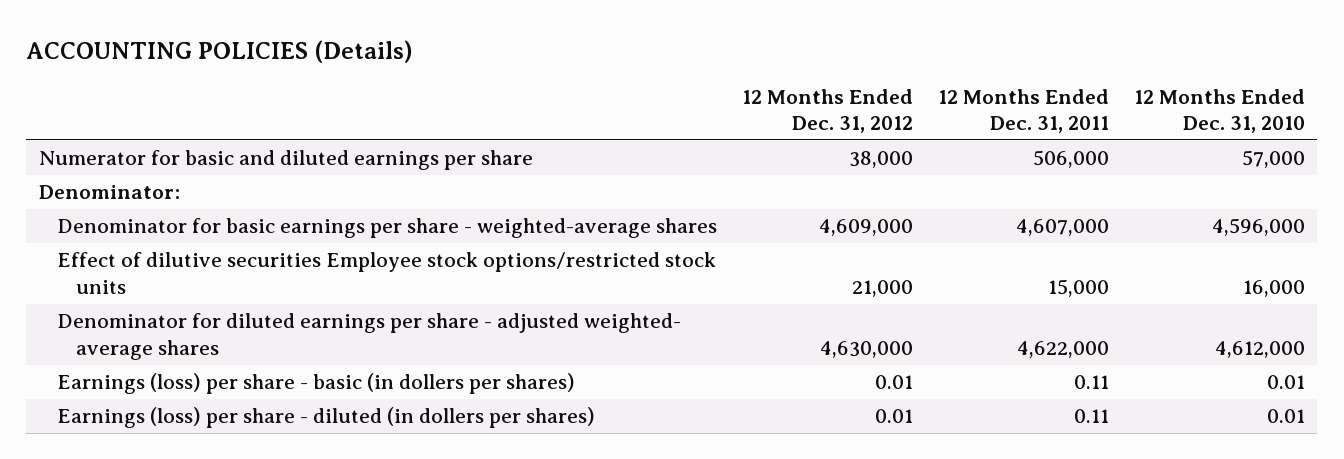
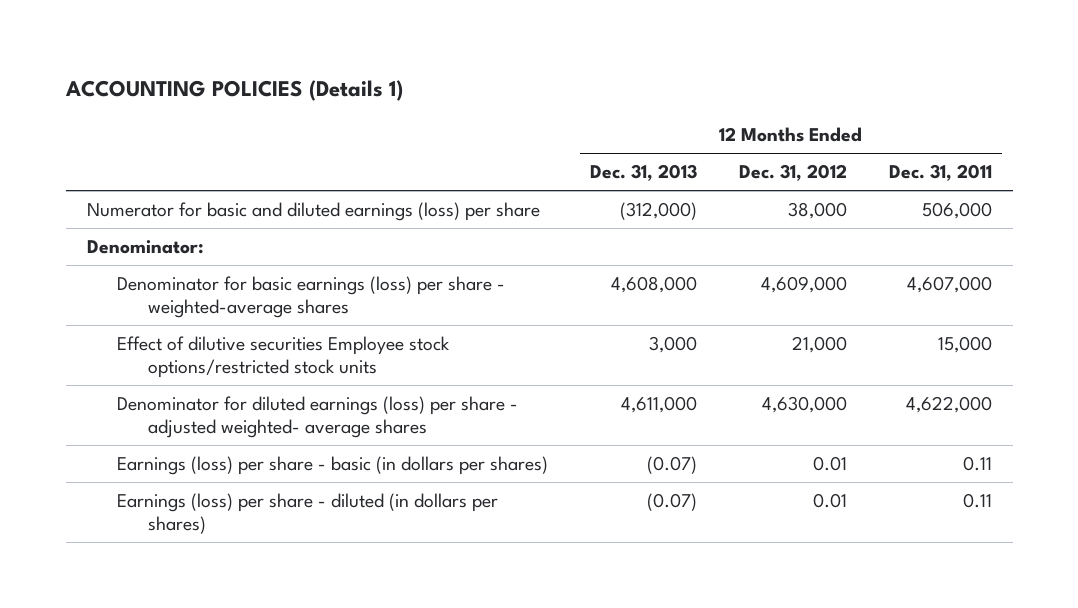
[26,39,414,63] ACCOUNTING POLICIES (Details) -> [64,80,403,102] ACCOUNTING POLICIES (Details 1)
[1133,88,1305,133] 12 Months Ended Dec. 31, 2010 -> none
none -> [590,164,698,182] Dec. 31, 2013
[38,150,533,171] Numerator for basic and diluted earnings per share -> [86,202,540,222] Numerator for basic and diluted earnings (loss) per share
[57,218,718,239] Denominator for basic earnings per share - weighted-average shares -> [117,276,506,319] Denominator for basic earnings (loss) per share - weighted-average shares
[57,313,682,360] Denominator for diluted earnings per share - adjusted weighted- average shares -> [117,396,519,439] Denominator for diluted earnings (loss) per share - adjusted weighted- average shares
[57,373,576,395] Earnings (loss) per share - basic (in dollers per shares) -> [117,456,549,476] Earnings (loss) per share - basic (in dollars per shares)
[57,407,596,429] Earnings (loss) per share - diluted (in dollers per shares) -> [117,493,499,535] Earnings (loss) per share - diluted (in dollars per shares)

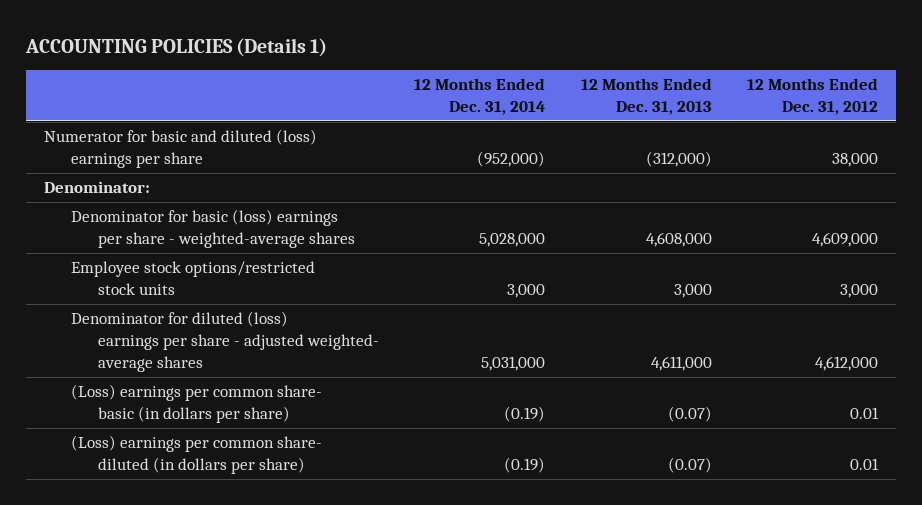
[888,164,992,182] Dec. 31, 2011 -> none
none -> [414,78,546,115] 12 Months Ended Dec. 31, 2014
[86,202,540,222] Numerator for basic and diluted earnings (loss) per share -> [43,129,317,169] Numerator for basic and diluted (loss) earnings per share
[117,276,506,319] Denominator for basic earnings (loss) per share - weighted-average shares -> [70,209,356,249] Denominator for basic (loss) earnings per share - weighted-average shares
[117,336,451,379] Effect of dilutive securities Employee stock options/restricted stock units -> [70,261,315,296] Employee stock options/restricted stock units
[791,336,847,354] 21,000 -> [840,284,879,299] 3,000
[117,396,519,439] Denominator for diluted earnings (loss) per share - adjusted weighted- average shares -> [70,311,380,372] Denominator for diluted (loss) earnings per share - adjusted weighted- average shares
[761,396,847,414] 4,630,000 -> [815,355,879,371] 4,612,000
[117,456,549,476] Earnings (loss) per share - basic (in dollars per shares) -> [70,384,322,424] (Loss) earnings per common share- basic (in dollars per share)
[117,493,499,535] Earnings (loss) per share - diluted (in dollars per shares) -> [70,435,322,475] (Loss) earnings per common share- diluted (in dollars per share)

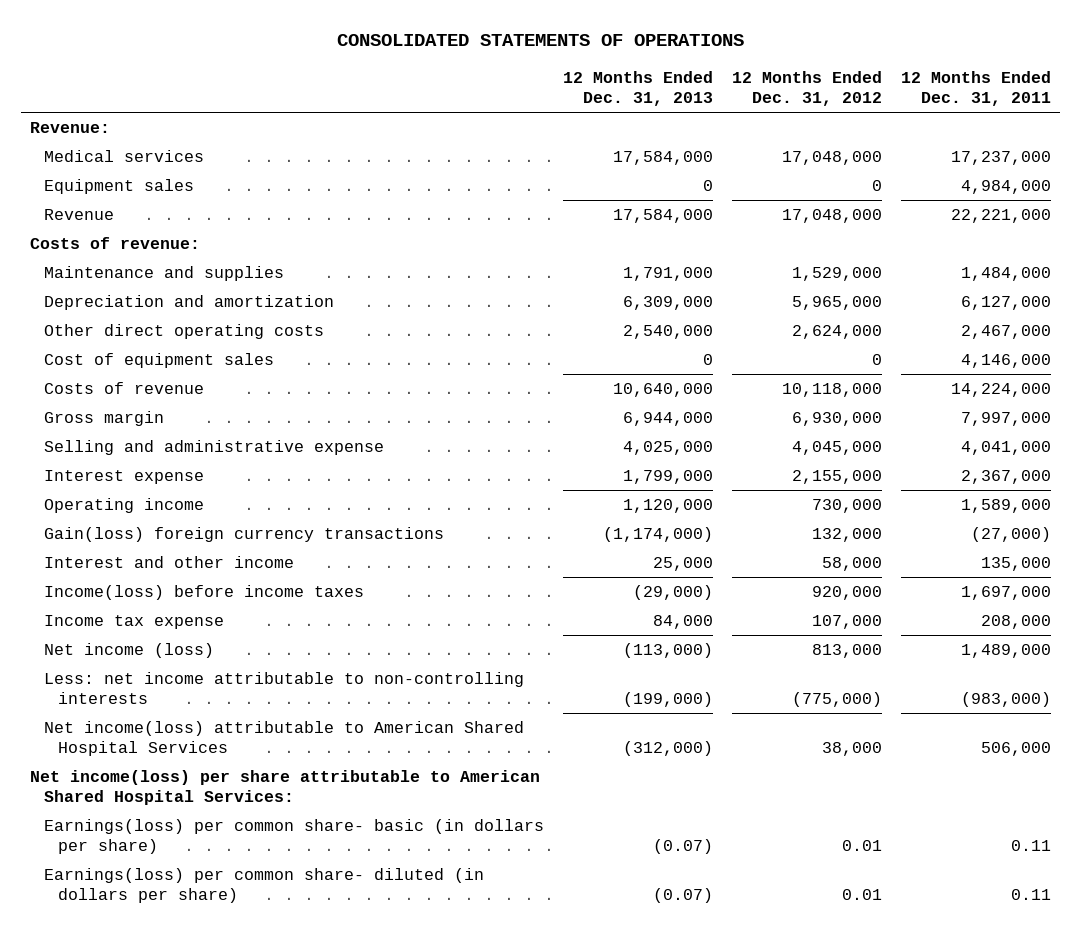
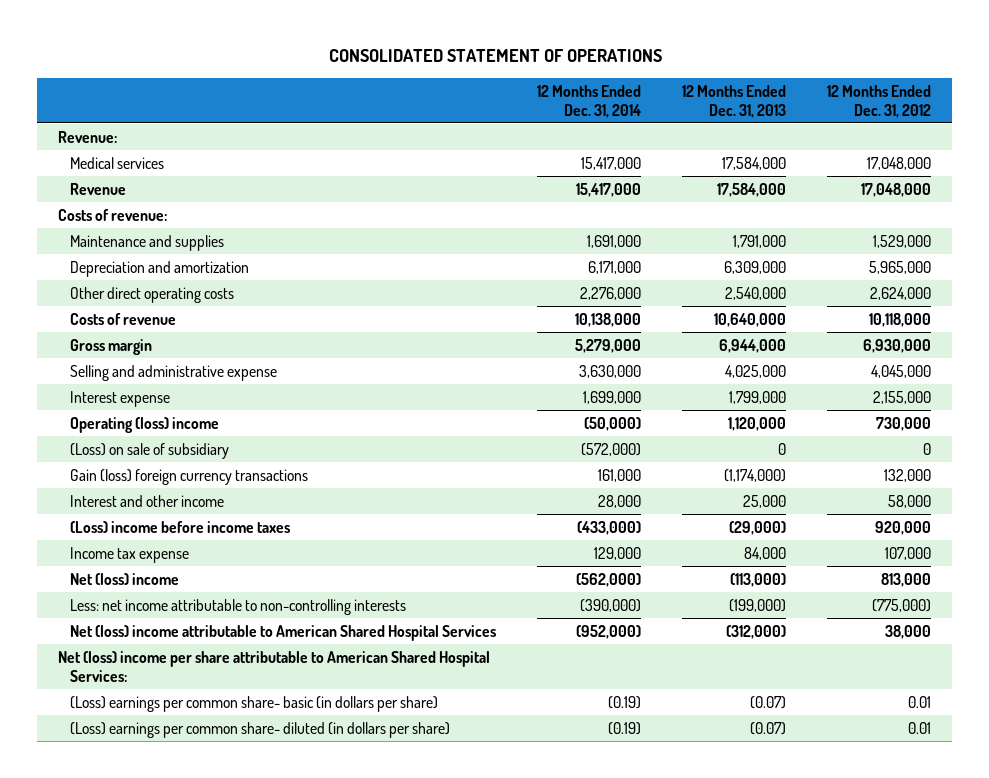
[336,34,744,47] CONSOLIDATED STATEMENTS OF OPERATIONS -> [328,48,662,62] CONSOLIDATED STATEMENT OF OPERATIONS
[900,70,1051,106] 12 Months Ended Dec. 31, 2011 -> none
none -> [536,84,641,118] 12 Months Ended Dec. 31, 2014
[44,179,195,195] Equipment sales -> none
[44,353,275,369] Cost of equipment sales -> none
[44,498,205,514] Operating income -> [69,416,219,433] Operating (loss) income
none -> [69,442,229,459] (Loss) on sale of subsidiary
[44,527,445,543] Gain(loss) foreign currency transactions -> [69,468,308,485] Gain (loss) foreign currency transactions
[44,585,365,601] Income(loss) before income taxes -> [69,520,290,533] (Loss) income before income taxes
[44,643,215,659] Net income (loss) -> [69,572,179,585] Net (loss) income
[44,721,525,757] Net income(loss) attributable to American Shared Hospital Services -> [69,624,496,641] Net (loss) income attributable to American Shared Hospital Services
[30,770,541,806] Net income(loss) per share attributable to American Shared Hospital Services: -> [57,650,490,682] Net (loss) income per share attributable to American Shared Hospital Services:
[44,819,545,855] Earnings(loss) per common share- basic (in dollars per share) -> [69,695,438,712] (Loss) earnings per common share- basic (in dollars per share)
[44,868,485,904] Earnings(loss) per common share- diluted (in dollars per share) -> [69,721,450,738] (Loss) earnings per common share- diluted (in dollars per share)

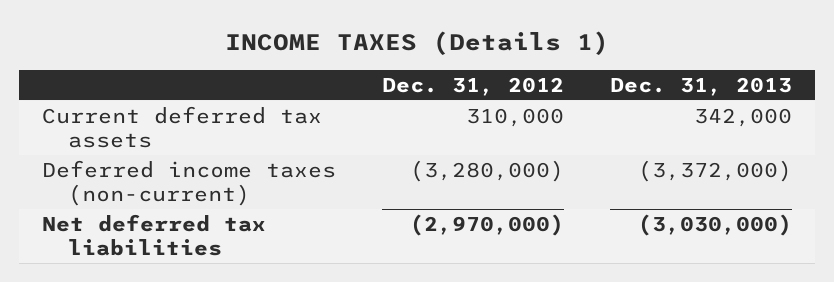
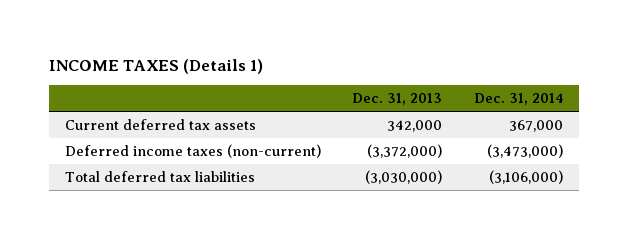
[382,76,565,96] Dec. 31, 2012 -> none
none -> [474,93,564,106] Dec. 31, 2014
[42,213,267,256] Net deferred tax liabilities -> [64,170,255,182] Total deferred tax liabilities

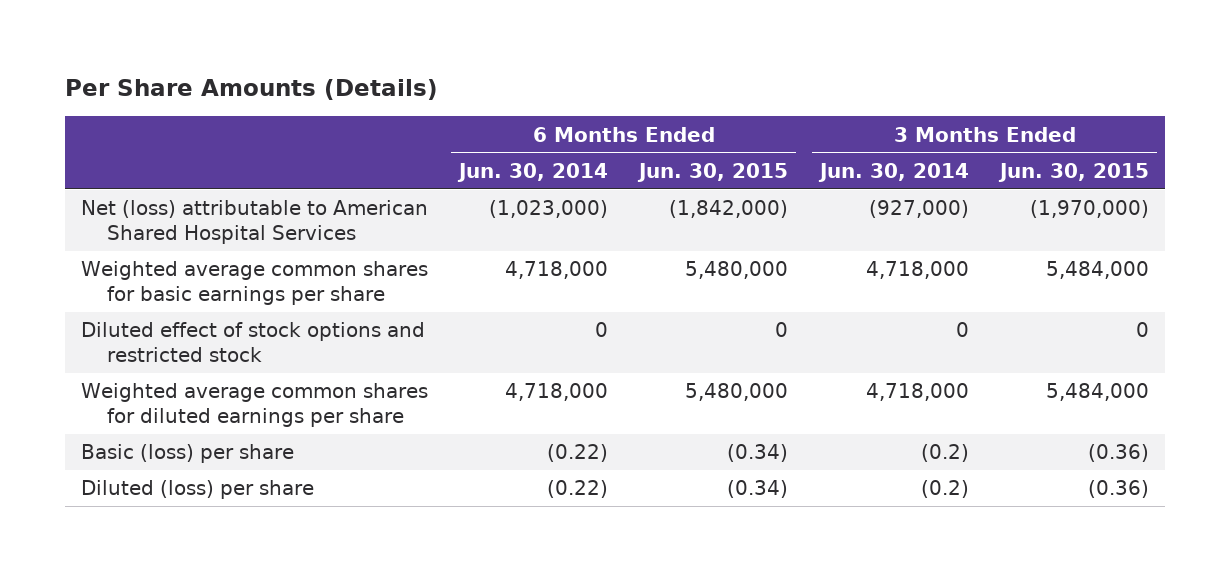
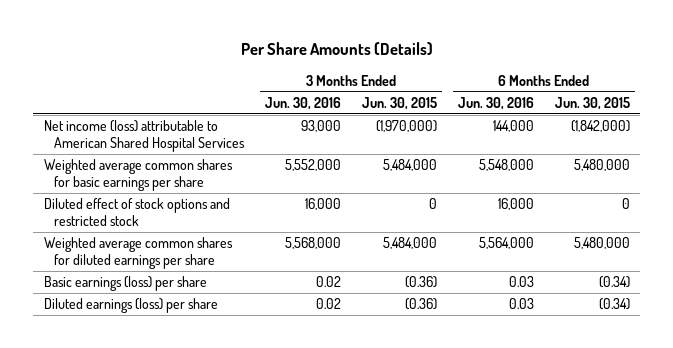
[457,162,609,182] Jun. 30, 2014 -> none
[817,162,969,182] Jun. 30, 2014 -> none
none -> [264,96,341,110] Jun. 30, 2016
none -> [457,96,534,110] Jun. 30, 2016
[80,200,428,245] Net (loss) attributable to American Shared Hospital Services -> [43,120,246,153] Net income (loss) attributable to American Shared Hospital Services
[80,444,294,464] Basic (loss) per share -> [43,276,207,292] Basic earnings (loss) per share
[80,480,314,500] Diluted (loss) per share -> [43,298,218,314] Diluted earnings (loss) per share

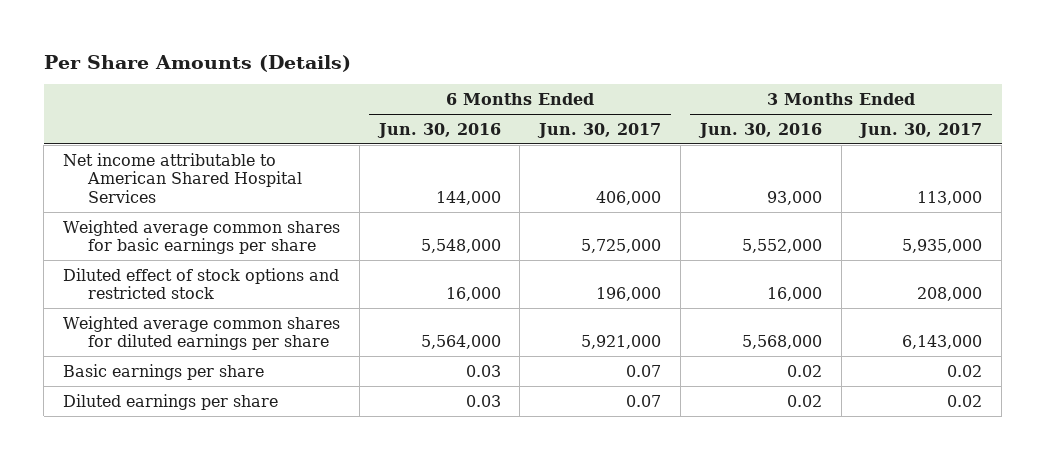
[361,96,437,110] Jun. 30, 2015 -> none
[554,96,630,110] Jun. 30, 2015 -> none
none -> [537,122,662,138] Jun. 30, 2017
none -> [858,122,983,138] Jun. 30, 2017
[43,120,246,153] Net income (loss) attributable to American Shared Hospital Services -> [63,152,302,203] Net income attributable to American Shared Hospital Services
[43,276,207,292] Basic earnings (loss) per share -> [63,363,265,380] Basic earnings per share
[43,298,218,314] Diluted earnings (loss) per share -> [63,393,279,410] Diluted earnings per share

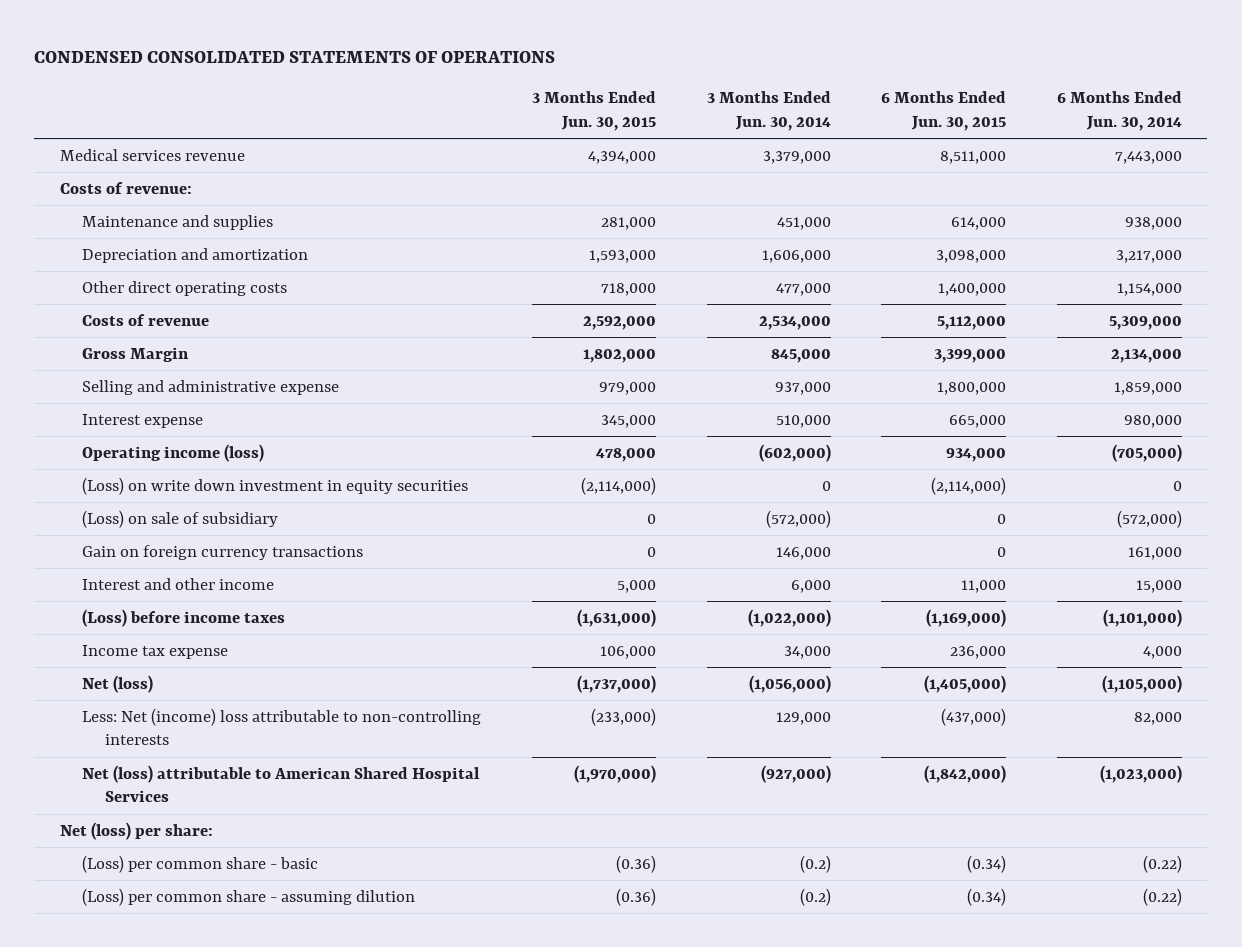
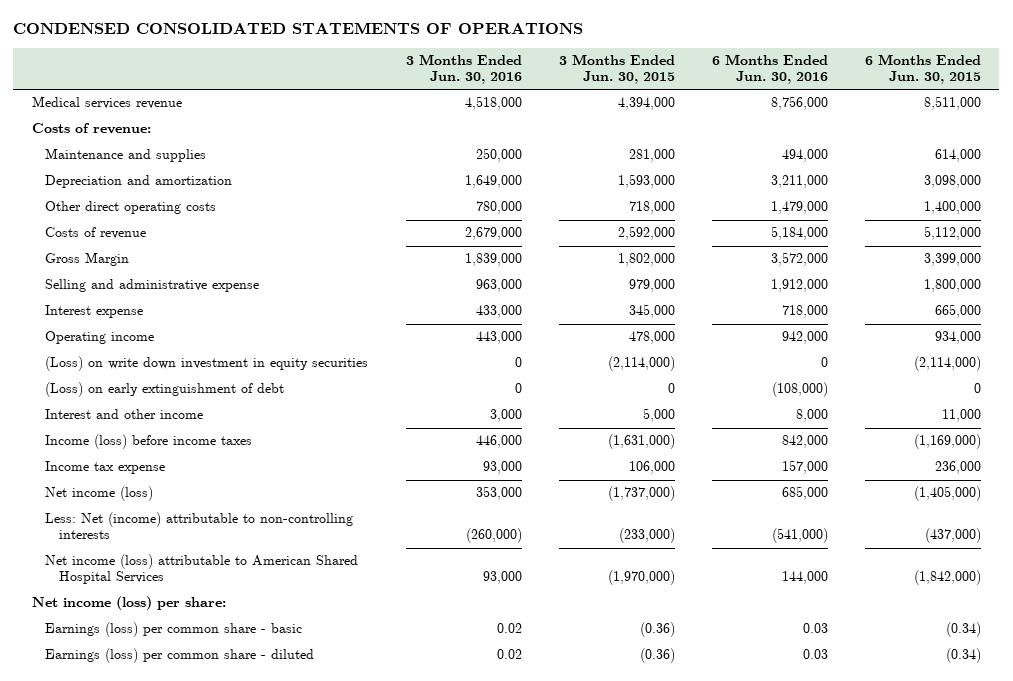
[706,91,831,131] 3 Months Ended Jun. 30, 2014 -> none
[1057,91,1183,131] 6 Months Ended Jun. 30, 2014 -> none
none -> [405,54,522,85] 3 Months Ended Jun. 30, 2016
none -> [711,54,828,85] 6 Months Ended Jun. 30, 2016
[82,443,265,462] Operating income (loss) -> [45,331,155,345] Operating income
[82,509,279,528] (Loss) on sale of subsidiary -> none
[82,544,364,560] Gain on foreign currency transactions -> none
none -> [45,382,285,398] (Loss) on early extinguishment of debt
[82,608,286,627] (Loss) before income taxes -> [45,434,253,450] Income (loss) before income taxes
[82,674,154,693] Net (loss) -> [45,486,154,502] Net income (loss)
[82,707,482,746] Less: Net (income) loss attributable to non-controlling interests -> [45,512,354,540] Less: Net (income) attributable to non-controlling interests
[82,764,481,803] Net (loss) attributable to American Shared Hospital Services -> [45,554,359,585] Net income (loss) attributable to American Shared Hospital Services
[59,821,213,840] Net (loss) per share: -> [31,596,226,611] Net income (loss) per share:
[82,854,319,873] (Loss) per common share - basic -> [45,622,303,638] Earnings (loss) per common share - basic
[82,887,416,906] (Loss) per common share - assuming dilution -> [45,648,315,664] Earnings (loss) per common share - diluted

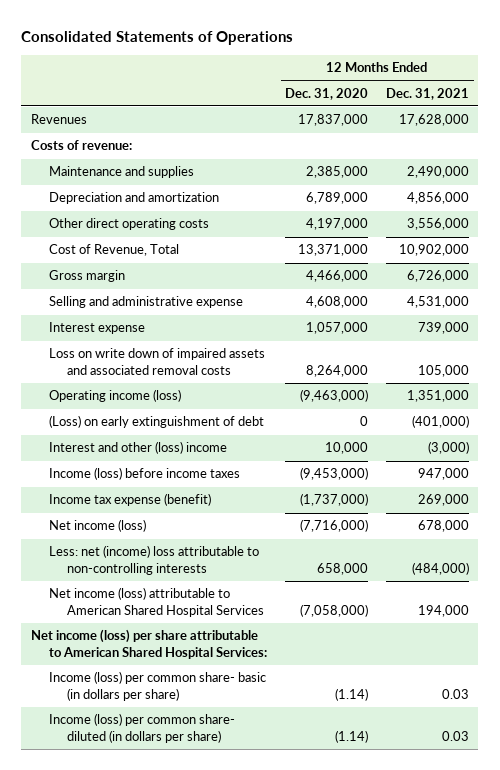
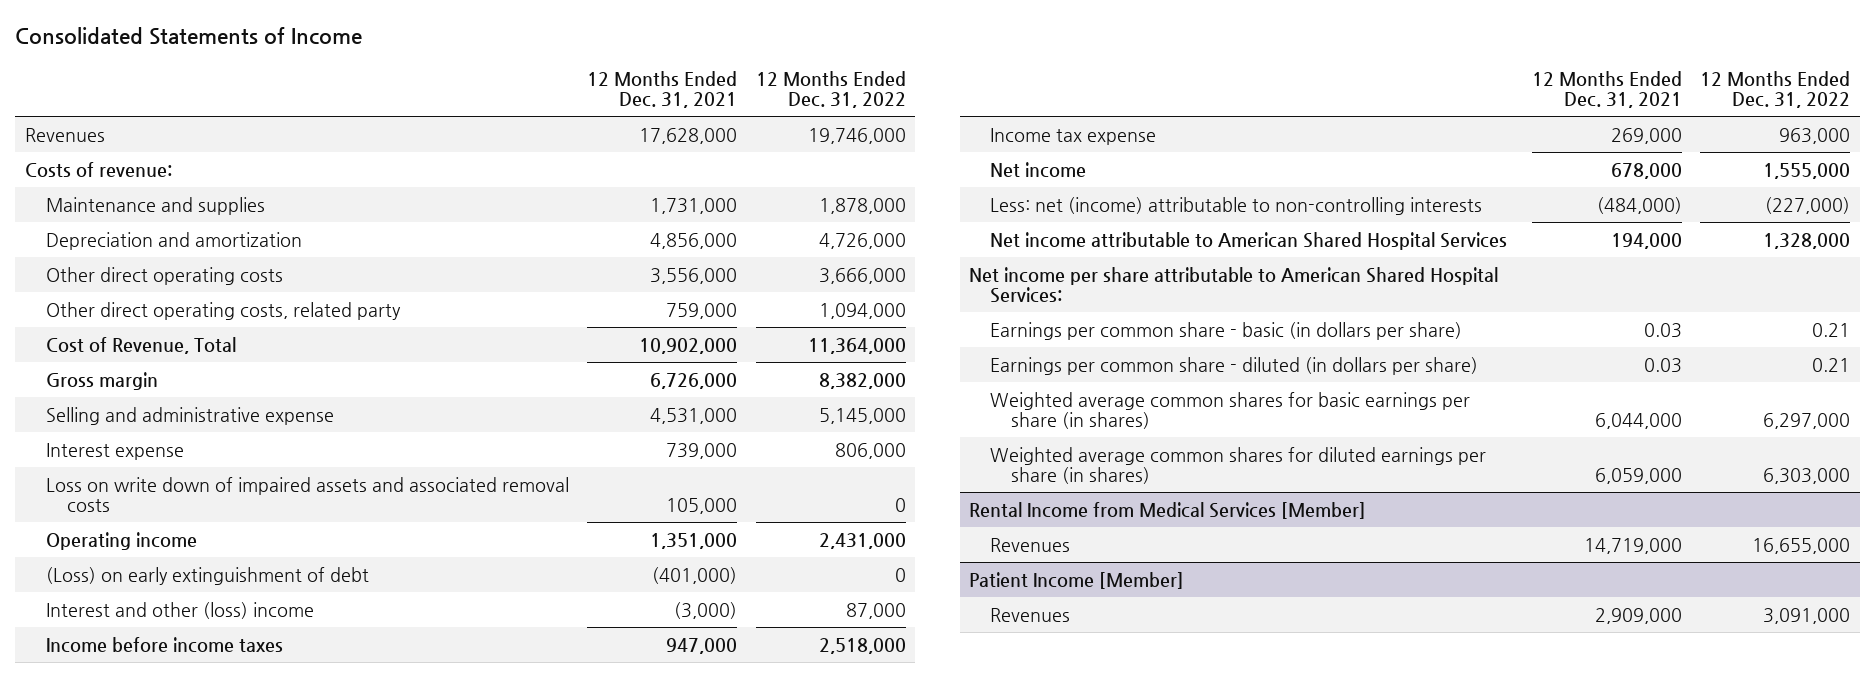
[21,30,294,45] Consolidated Statements of Operations -> [15,27,363,46] Consolidated Statements of Income
[285,87,369,100] Dec. 31, 2020 -> none
none -> [755,70,906,109] 12 Months Ended Dec. 31, 2022
[407,166,470,179] 2,490,000 -> [650,197,738,214] 1,731,000
none -> [45,301,401,320] Other direct operating costs, related party
[48,389,181,403] Operating income (loss) -> [45,531,197,550] Operating income
[48,467,240,481] Income (loss) before income taxes -> [45,636,283,653] Income before income taxes
[48,493,211,507] Income tax expense (benefit) -> [990,127,1157,145] Income tax expense
[48,519,146,533] Net income (loss) -> [990,161,1087,178] Net income
[48,545,259,575] Less: net (income) loss attributable to non-controlling interests -> [990,196,1483,215] Less: net (income) attributable to non-controlling interests
[48,587,265,617] Net income (loss) attributable to American Shared Hospital Services -> [990,231,1508,250] Net income attributable to American Shared Hospital Services
[30,629,267,659] Net income (loss) per share attributable to American Shared Hospital Services: -> [969,266,1499,304] Net income per share attributable to American Shared Hospital Services:
[48,671,266,701] Income (loss) per common share- basic (in dollars per share) -> [990,321,1463,340] Earnings per common share - basic (in dollars per share)
[48,713,235,743] Income (loss) per common share- diluted (in dollars per share) -> [990,356,1479,375] Earnings per common share - diluted (in dollars per share)
none -> [990,391,1471,430] Weighted average common shares for basic earnings per share (in shares)
none -> [990,446,1487,485] Weighted average common shares for diluted earnings per share (in shares)
none -> [969,501,1367,519] Rental Income from Medical Services [Member]
none -> [990,537,1071,552] Revenues
none -> [969,571,1185,589] Patient Income [Member]
none -> [990,607,1071,622] Revenues

